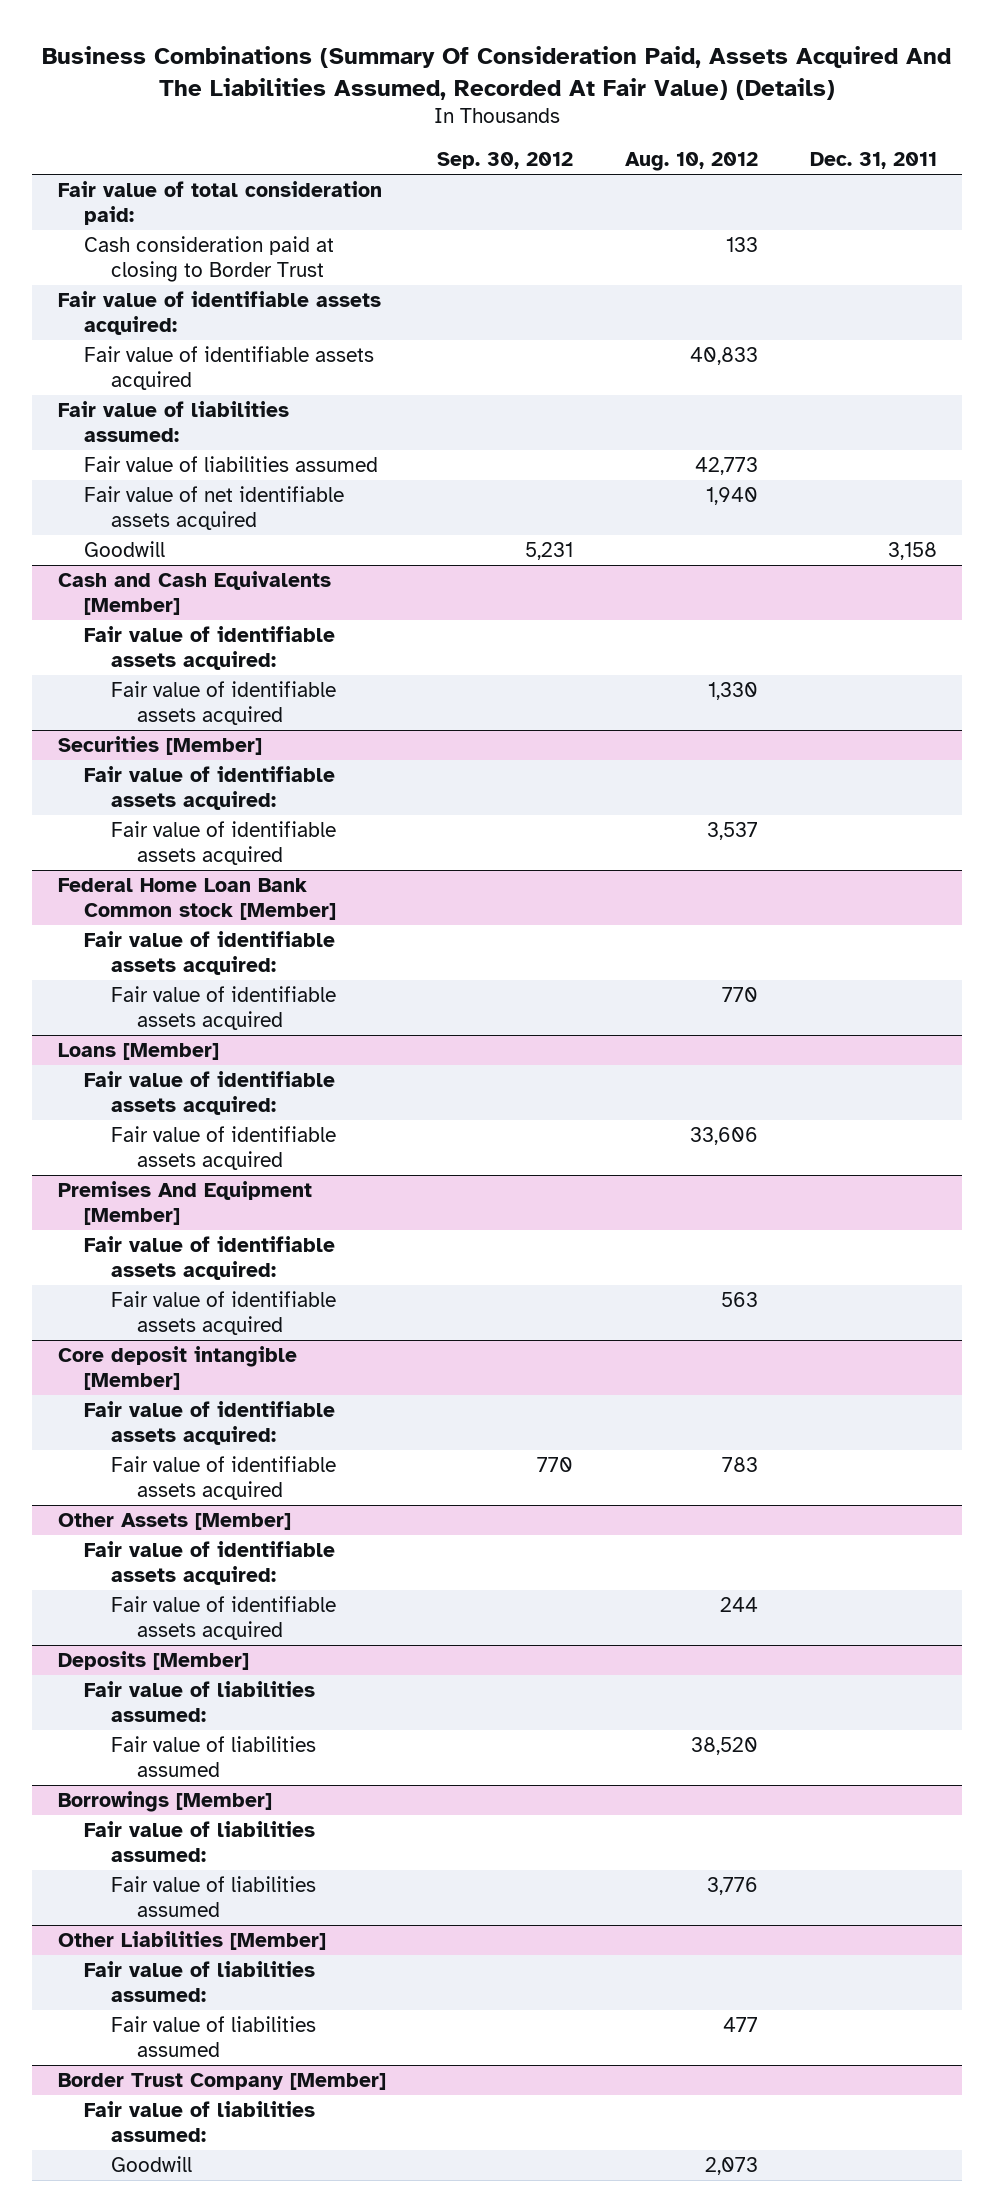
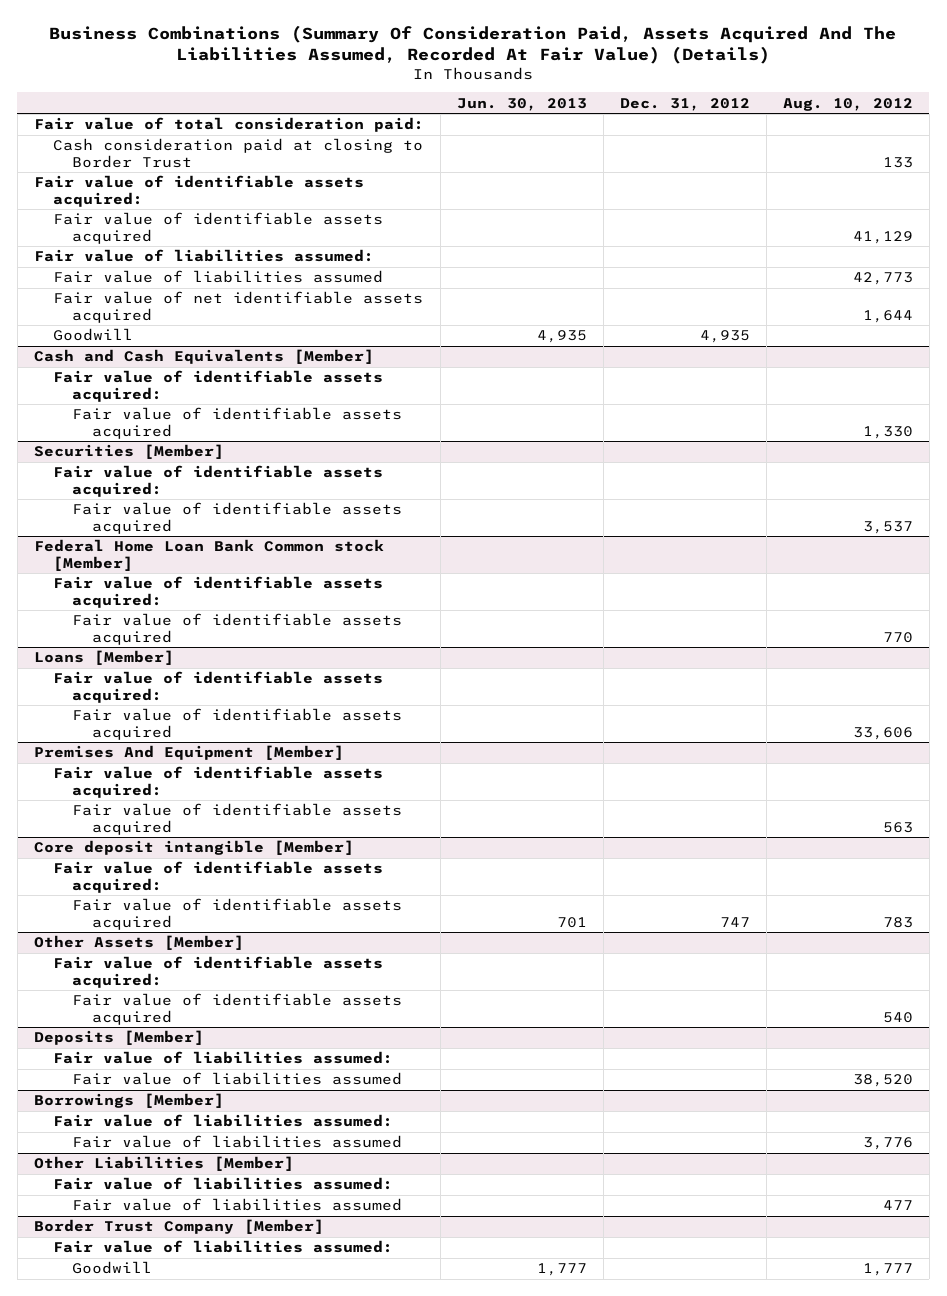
[437,152,574,170] Sep. 30, 2012 -> none
[809,152,937,170] Dec. 31, 2011 -> none
none -> [456,97,587,111] Jun. 30, 2013
none -> [619,97,750,111] Dec. 31, 2012
[689,347,758,366] 40,833 -> [852,230,913,244] 41,129
[705,487,758,506] 1,940 -> [862,309,913,323] 1,644
[719,1597,758,1613] 244 -> [882,1011,913,1023] 540
[704,2157,758,2176] 2,073 -> [862,1263,913,1277] 1,777

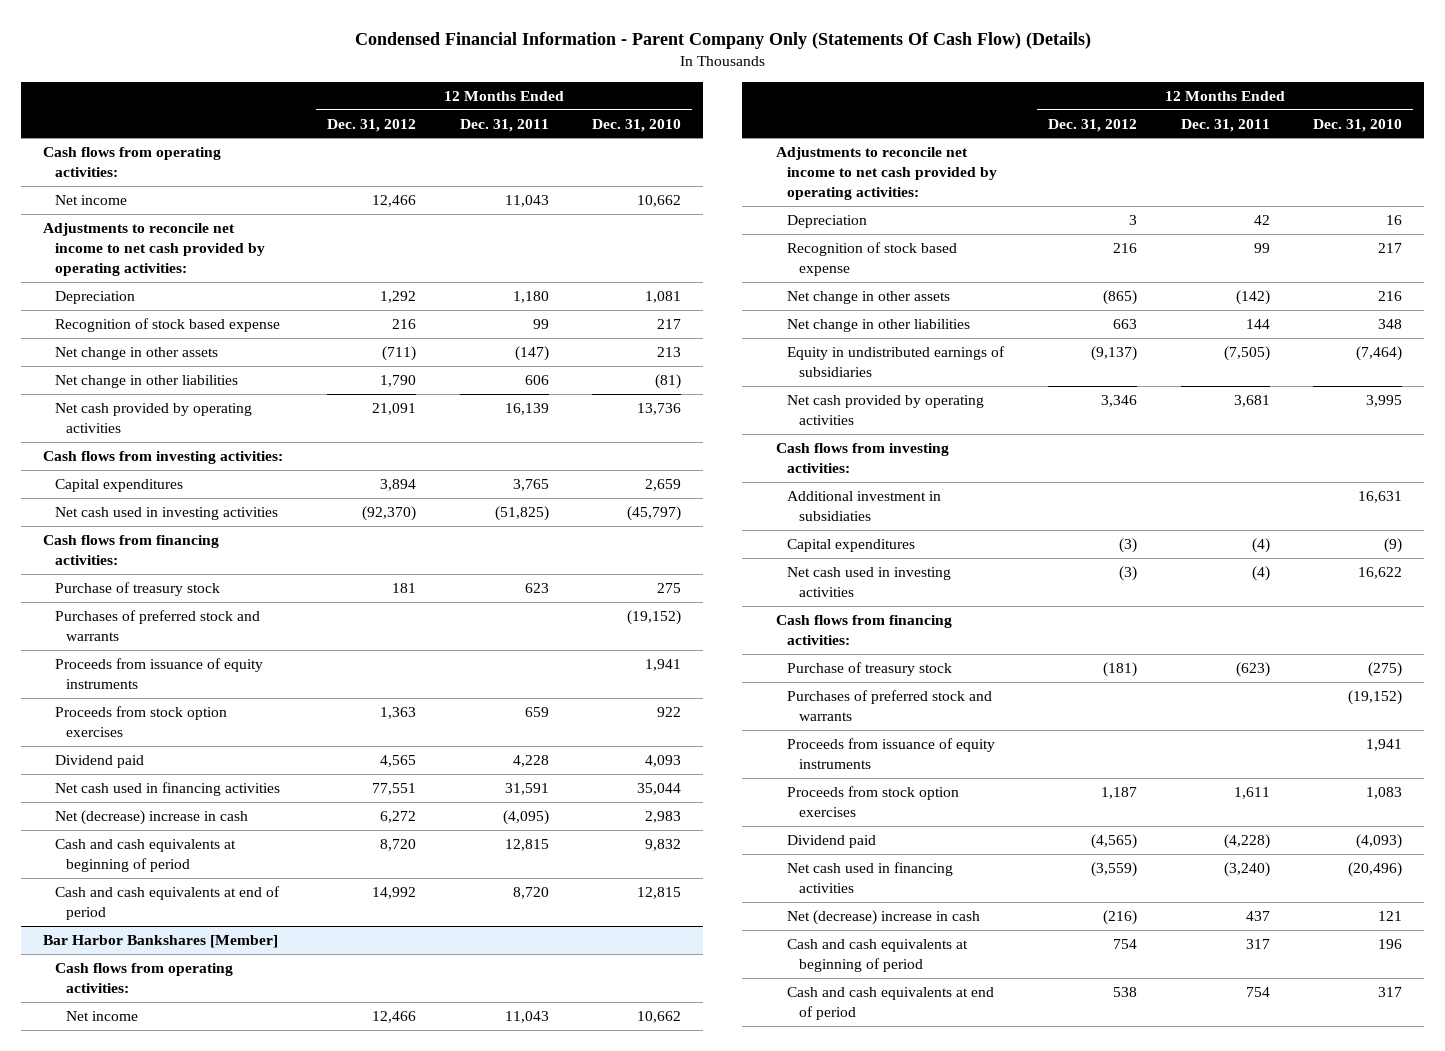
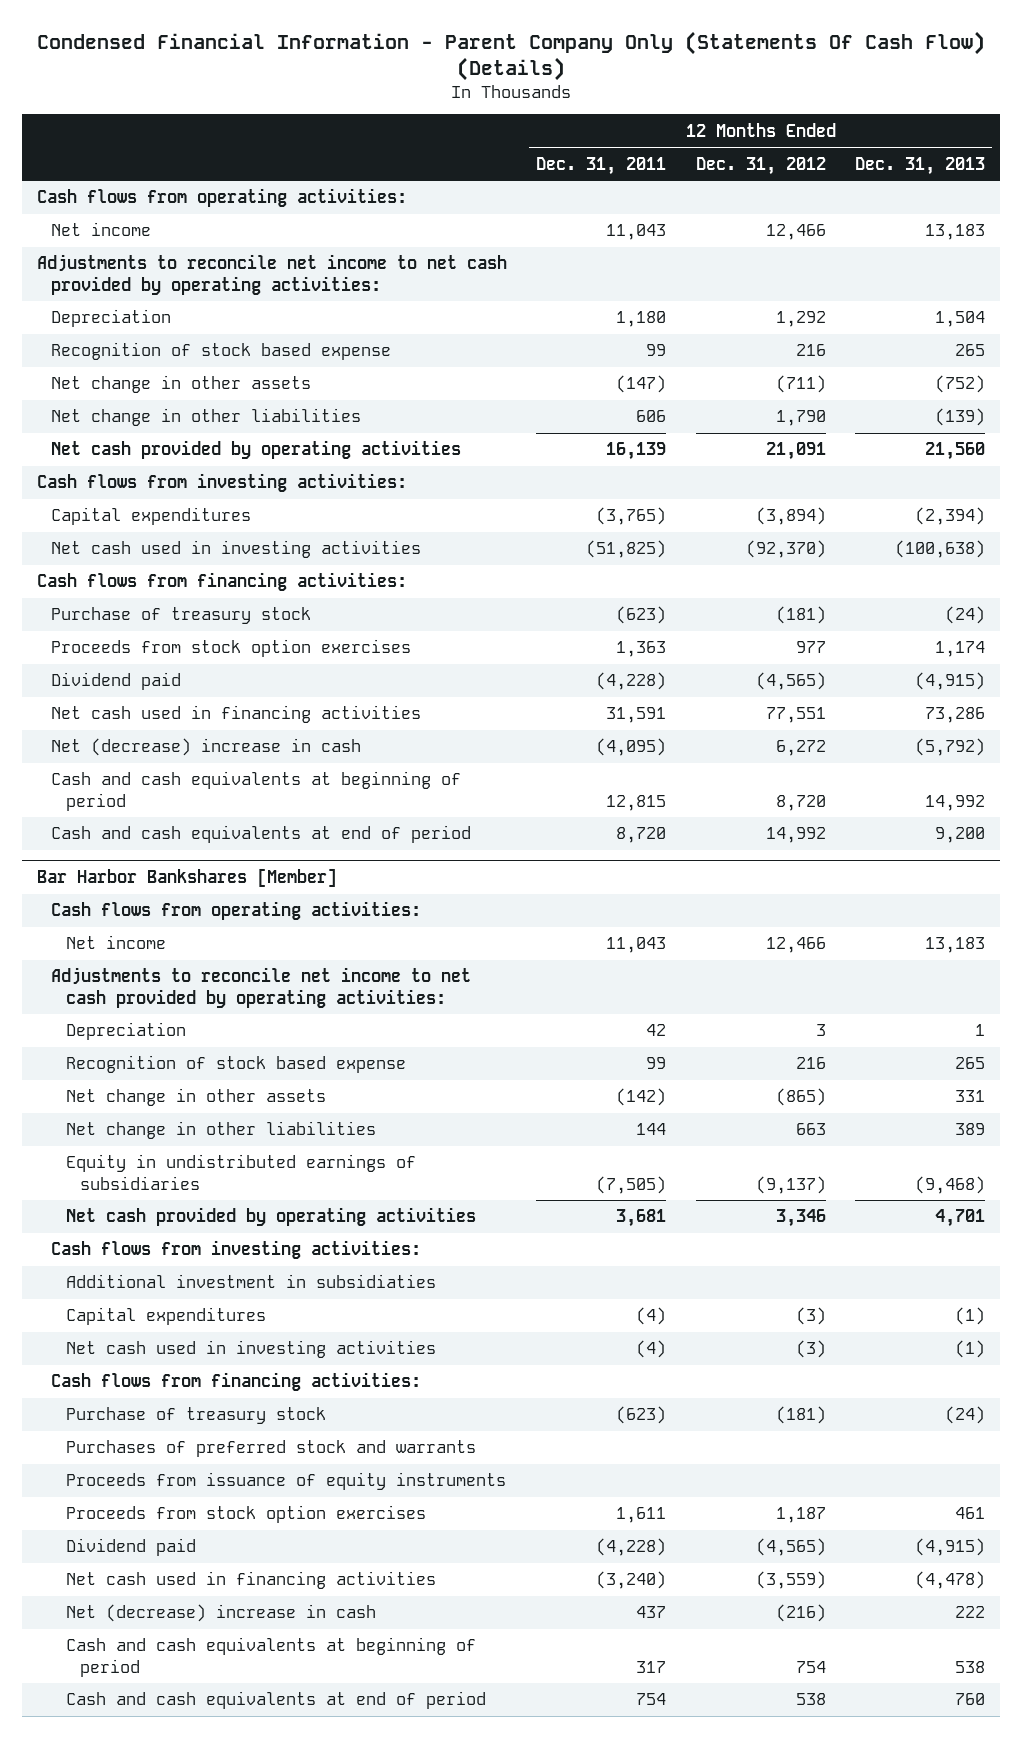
[592,118,682,132] Dec. 31, 2010 -> none
none -> [855,156,986,175] Dec. 31, 2013
[380,478,417,491] 3,894 -> [755,507,826,526] (3,894)
[512,478,549,491] 3,765 -> [596,507,667,526] (3,765)
[54,609,260,641] Purchases of preferred stock and warrants -> none
[54,657,263,689] Proceeds from issuance of equity instruments -> none
[392,582,417,593] 181 -> [775,606,826,625] (181)
[524,582,549,593] 623 -> [616,606,667,625] (623)
[380,706,417,719] 1,363 -> [795,641,826,654] 977
[524,706,549,717] 659 -> [616,641,667,658] 1,363
[380,754,417,767] 4,565 -> [755,672,826,691] (4,565)
[512,754,549,767] 4,228 -> [596,672,667,691] (4,228)

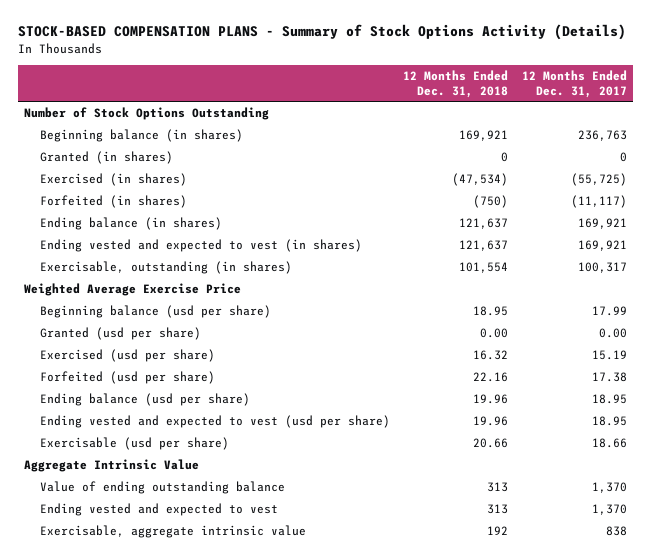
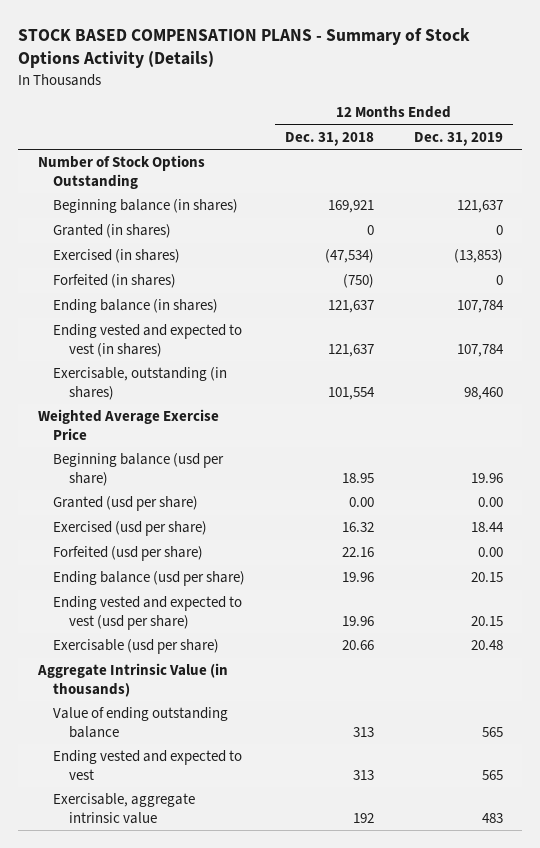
[17,24,626,41] STOCK-BASED COMPENSATION PLANS - Summary of Stock Options Activity (Details) -> [17,28,470,69] STOCK BASED COMPENSATION PLANS - Summary of Stock Options Activity (Details)
[521,69,627,98] 12 Months Ended Dec. 31, 2017 -> none
none -> [413,131,503,146] Dec. 31, 2019
[24,459,200,473] Aggregate Intrinsic Value -> [36,663,228,697] Aggregate Intrinsic Value (in thousands)

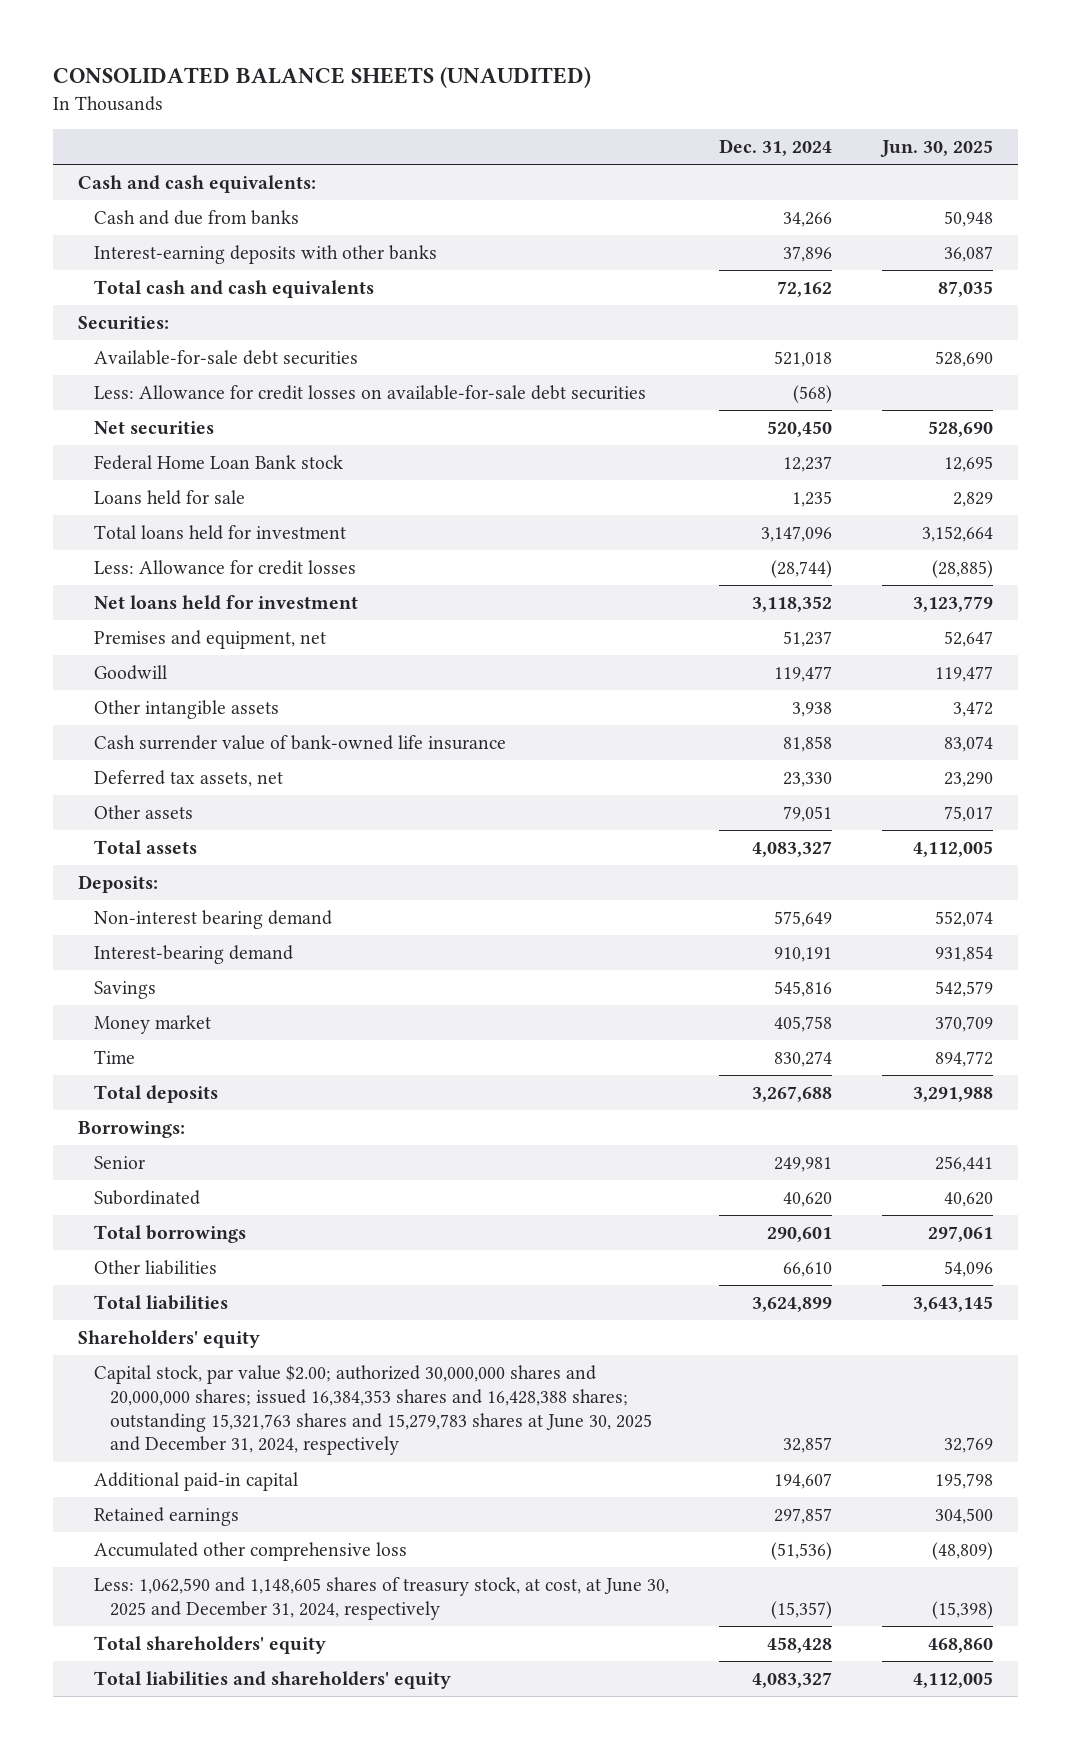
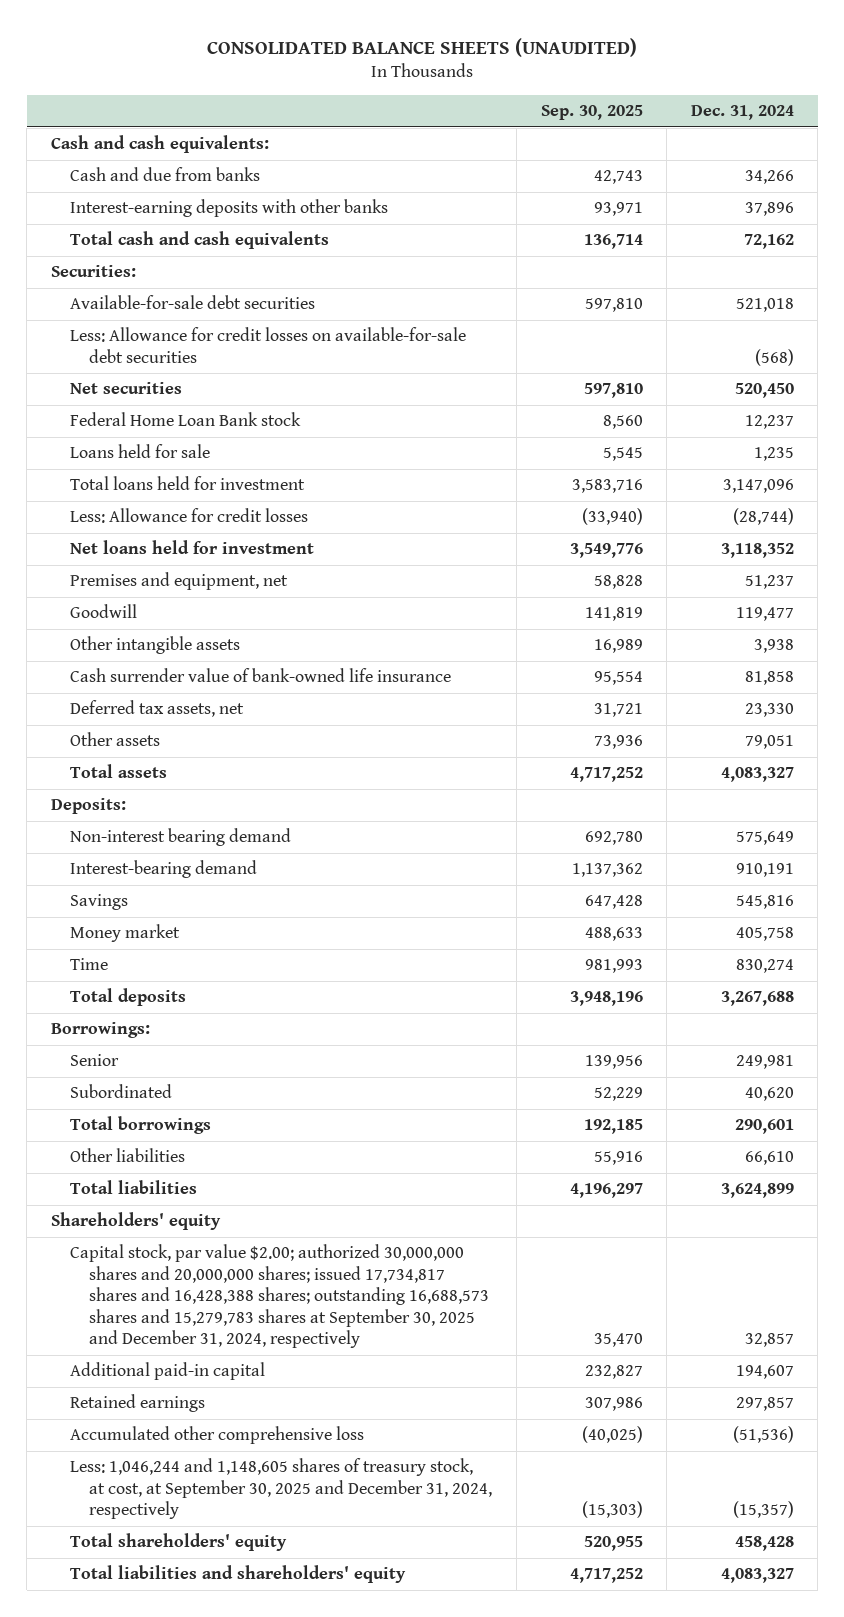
[880,140,994,158] Jun. 30, 2025 -> none
none -> [540,105,643,121] Sep. 30, 2025
[94,1364,653,1456] Capital stock, par value $2.00; authorized 30,000,000 shares and 20,000,000 shares; issued 16,384,353 shares and 16,428,388 shares; outstanding 15,321,763 shares and 15,279,783 shares at June 30, 2025 and December 31, 2024, respectively -> [70,1244,490,1349] Capital stock, par value $2.00; authorized 30,000,000 shares and 20,000,000 shares; issued 17,734,817 shares and 16,428,388 shares; outstanding 16,688,573 shares and 15,279,783 shares at September 30, 2025 and December 31, 2024, respectively
[94,1576,670,1620] Less: 1,062,590 and 1,148,605 shares of treasury stock, at cost, at June 30, 2025 and December 31, 2024, respectively -> [70,1458,493,1520] Less: 1,046,244 and 1,148,605 shares of treasury stock, at cost, at September 30, 2025 and December 31, 2024, respectively

